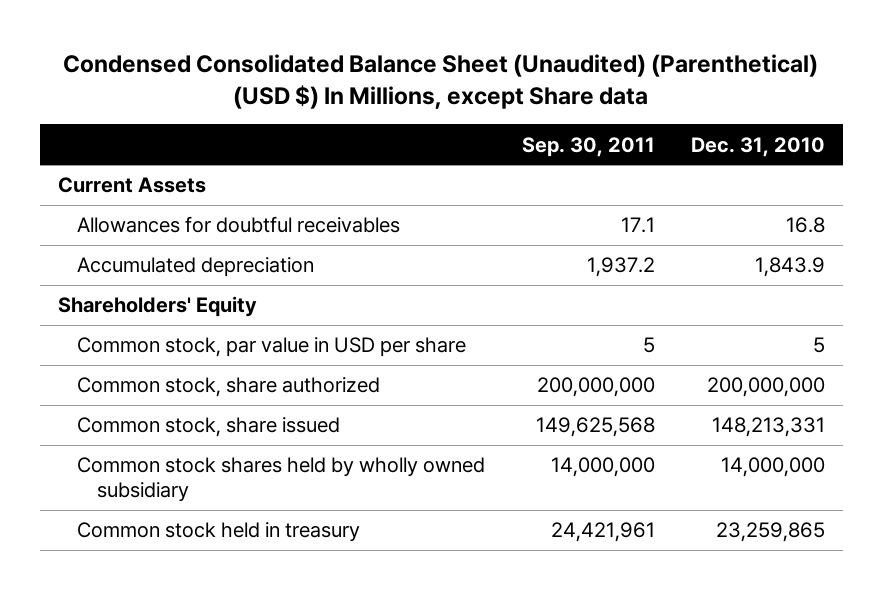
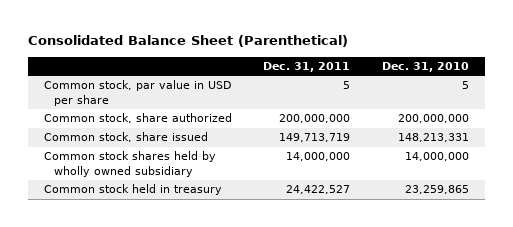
[63,53,819,109] Condensed Consolidated Balance Sheet (Unaudited) (Parenthetical) (USD $) In Millions, except Share data -> [28,35,349,48] Consolidated Balance Sheet (Parenthetical)
[521,136,655,157] Sep. 30, 2011 -> none
none -> [263,62,351,73] Dec. 31, 2011
[57,177,206,194] Current Assets -> none
[77,216,401,234] Allowances for doubtful receivables -> none
[77,257,315,278] Accumulated depreciation -> none
[57,296,257,318] Shareholders' Equity -> none

